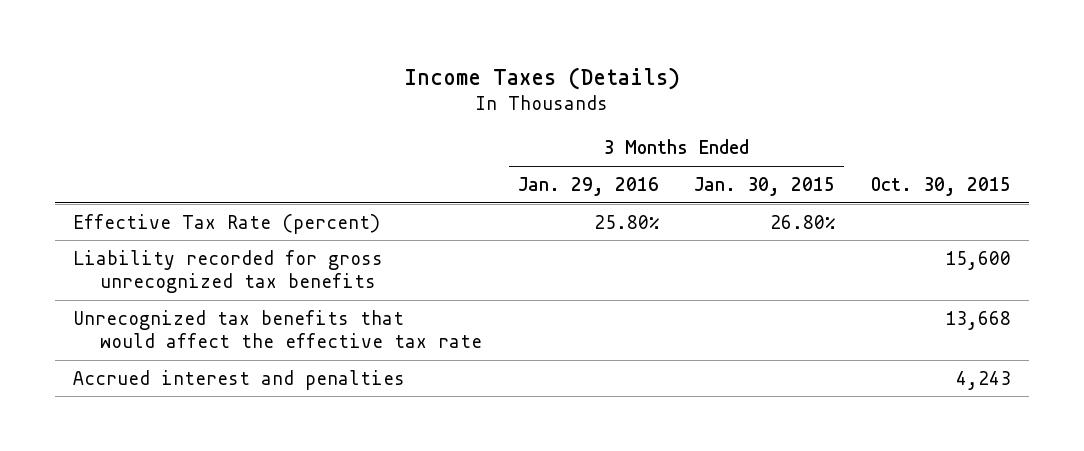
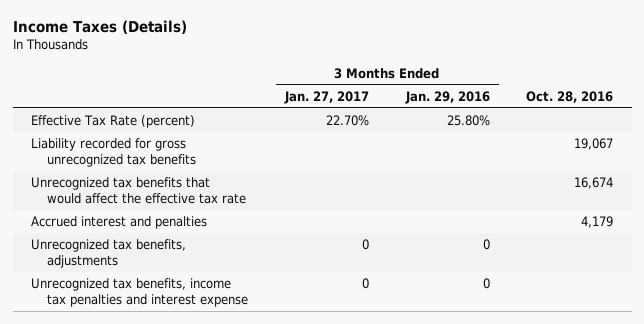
[694,176,836,196] Jan. 30, 2015 -> none
[871,176,1012,196] Oct. 30, 2015 -> none
none -> [283,90,369,104] Jan. 27, 2017
none -> [526,90,614,103] Oct. 28, 2016
none -> [31,238,187,268] Unrecognized tax benefits, adjustments
none -> [31,277,249,307] Unrecognized tax benefits, income tax penalties and interest expense

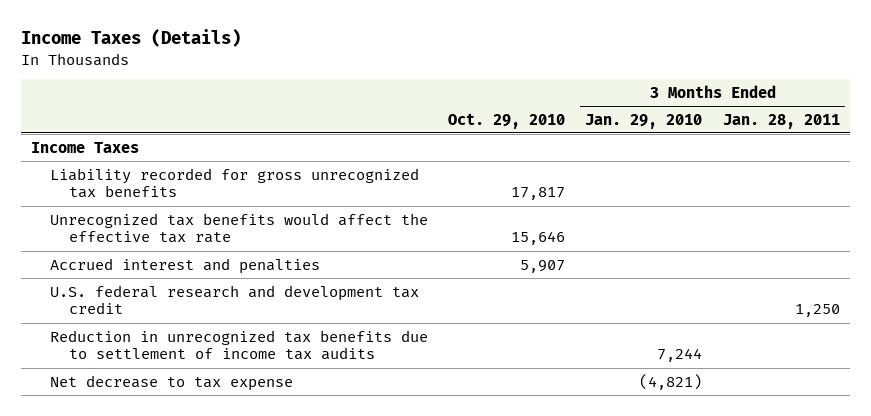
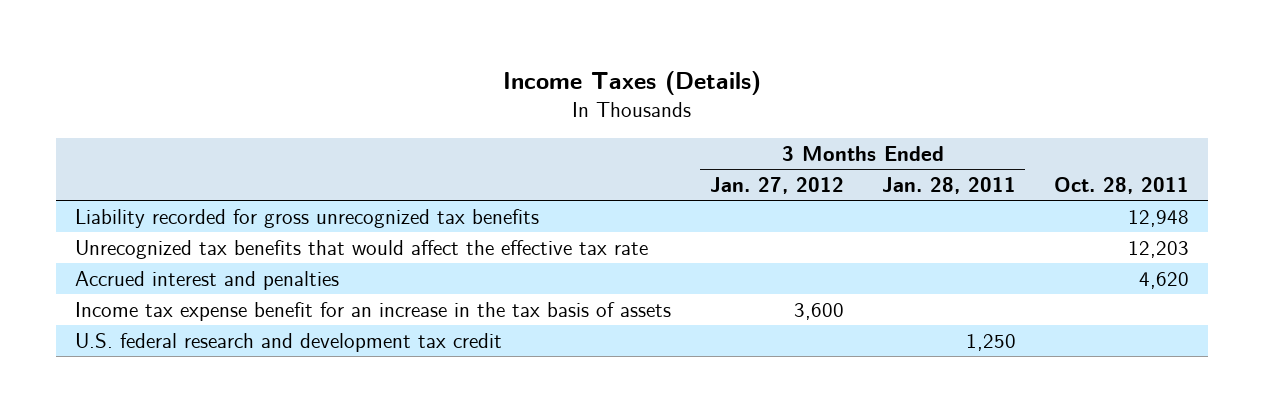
[448,112,566,129] Oct. 29, 2010 -> none
[585,113,703,129] Jan. 29, 2010 -> none
none -> [709,177,844,195] Jan. 27, 2012
none -> [1053,177,1189,195] Oct. 28, 2011
[31,141,140,153] Income Taxes -> none
[50,212,429,244] Unrecognized tax benefits would affect the effective tax rate -> [75,239,649,259] Unrecognized tax benefits that would affect the effective tax rate
none -> [75,301,672,321] Income tax expense benefit for an increase in the tax basis of assets
[50,329,429,361] Reduction in unrecognized tax benefits due to settlement of income tax audits -> none
[50,374,294,391] Net decrease to tax expense -> none

